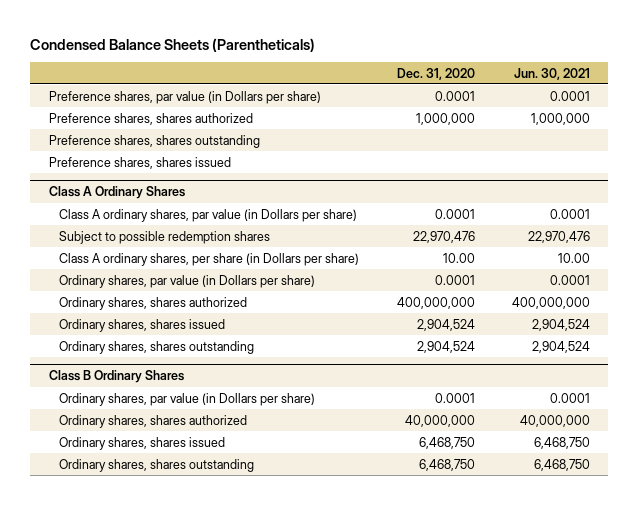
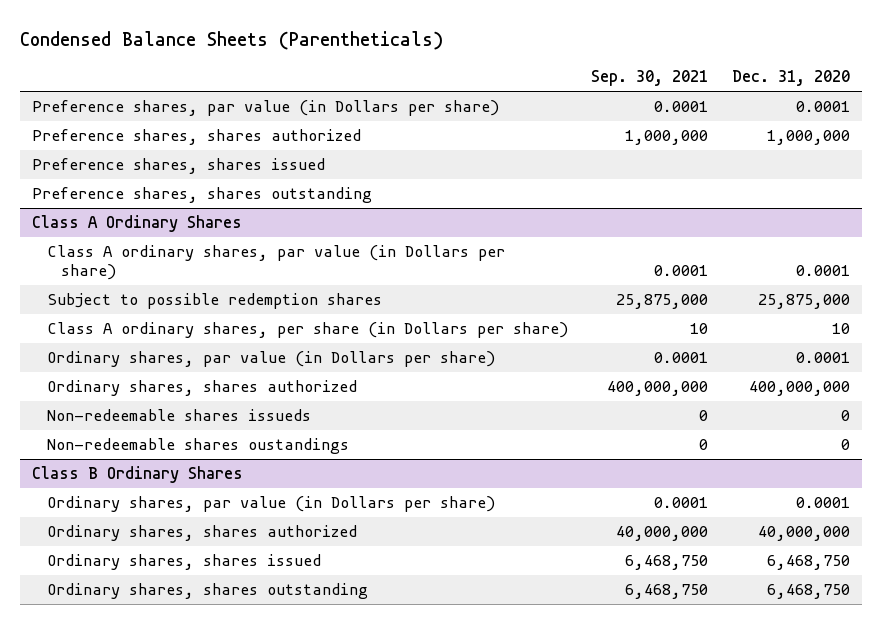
[513,67,590,80] Jun. 30, 2021 -> none
none -> [591,70,709,87] Sep. 30, 2021
[48,134,260,148] Preference shares, shares outstanding -> [32,187,373,204] Preference shares, shares outstanding
[412,230,475,243] 22,970,476 -> [758,294,851,310] 25,875,000
[442,252,475,263] 10.00 -> [832,323,851,335] 10
[59,318,226,332] Ordinary shares, shares issued -> none
[59,340,255,354] Ordinary shares, shares outstanding -> none
none -> [46,409,311,422] Non-redeemable shares issueds
none -> [46,438,349,455] Non-redeemable shares oustandings

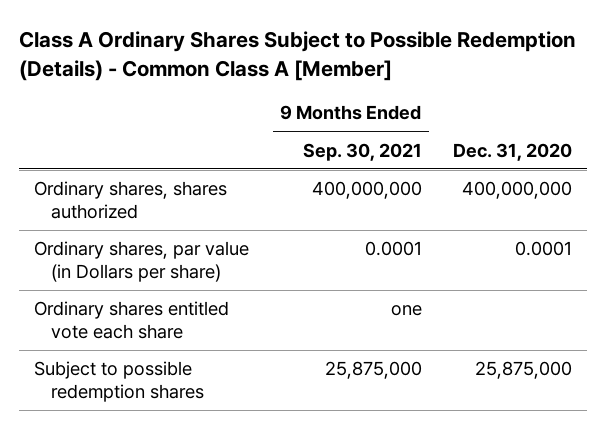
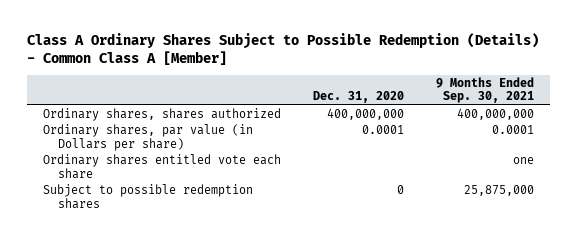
[474,361,572,380] 25,875,000 -> [397,185,405,195] 0

